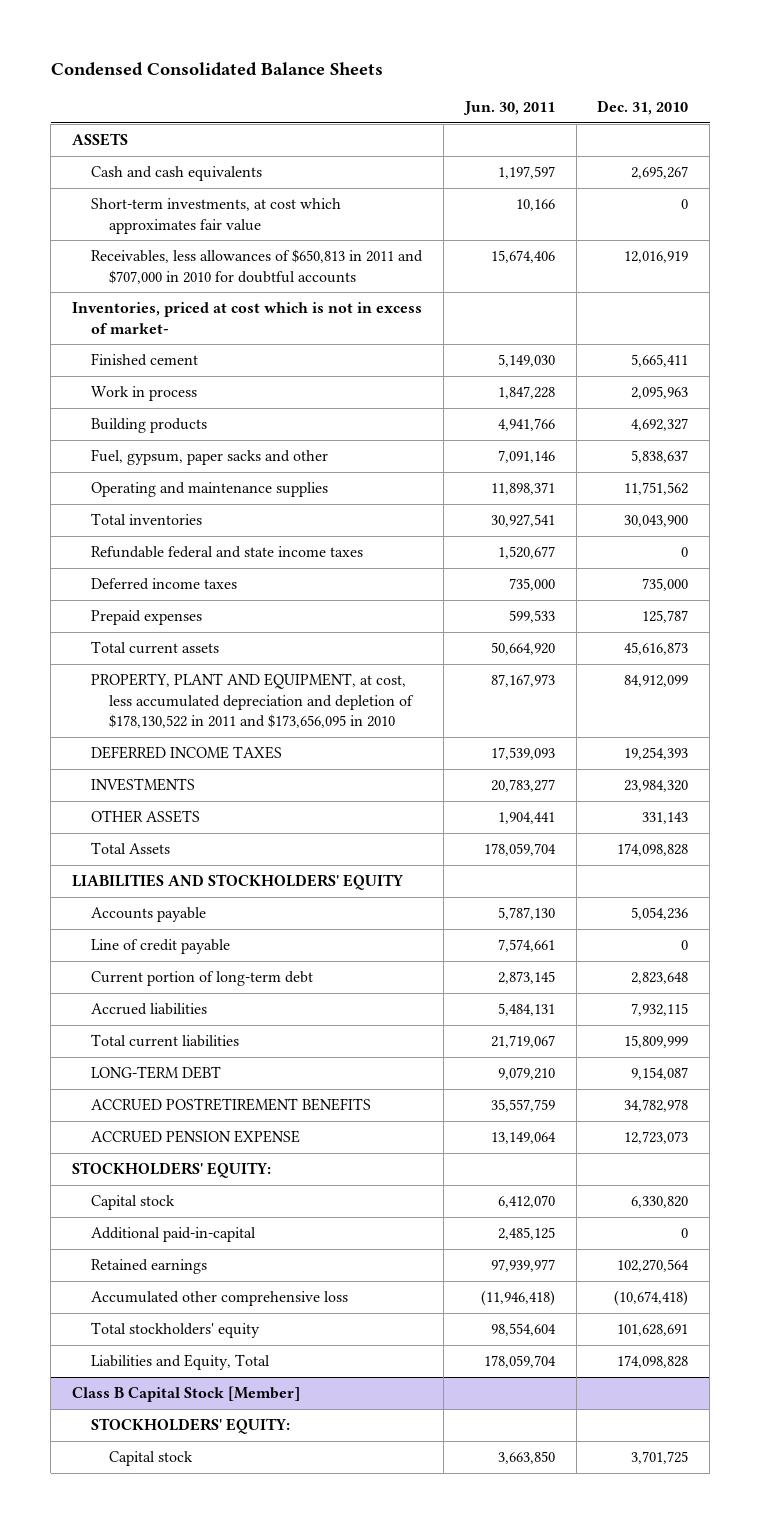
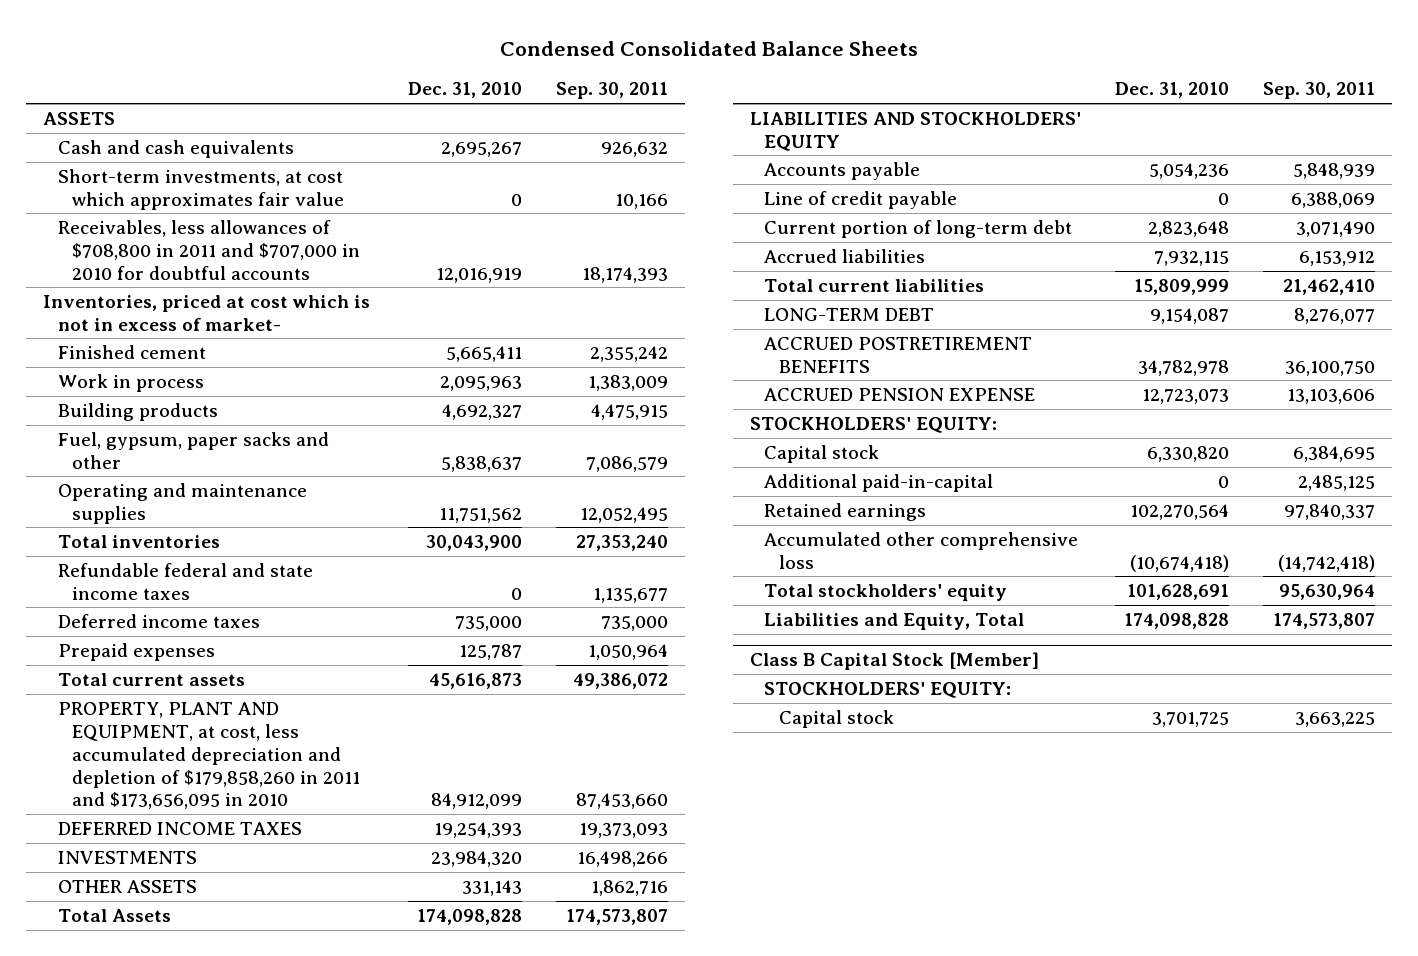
[462,101,555,116] Jun. 30, 2011 -> none
none -> [556,82,669,100] Sep. 30, 2011
[90,248,423,284] Receivables, less allowances of $650,813 in 2011 and $707,000 in 2010 for doubtful accounts -> [57,219,361,280] Receivables, less allowances of $708,800 in 2011 and $707,000 in 2010 for doubtful accounts
[90,672,415,729] PROPERTY, PLANT AND EQUIPMENT, at cost, less accumulated depreciation and depletion of $178,130,522 in 2011 and $173,656,095 in 2010 -> [57,701,361,810] PROPERTY, PLANT AND EQUIPMENT, at cost, less accumulated depreciation and depletion of $179,858,260 in 2011 and $173,656,095 in 2010

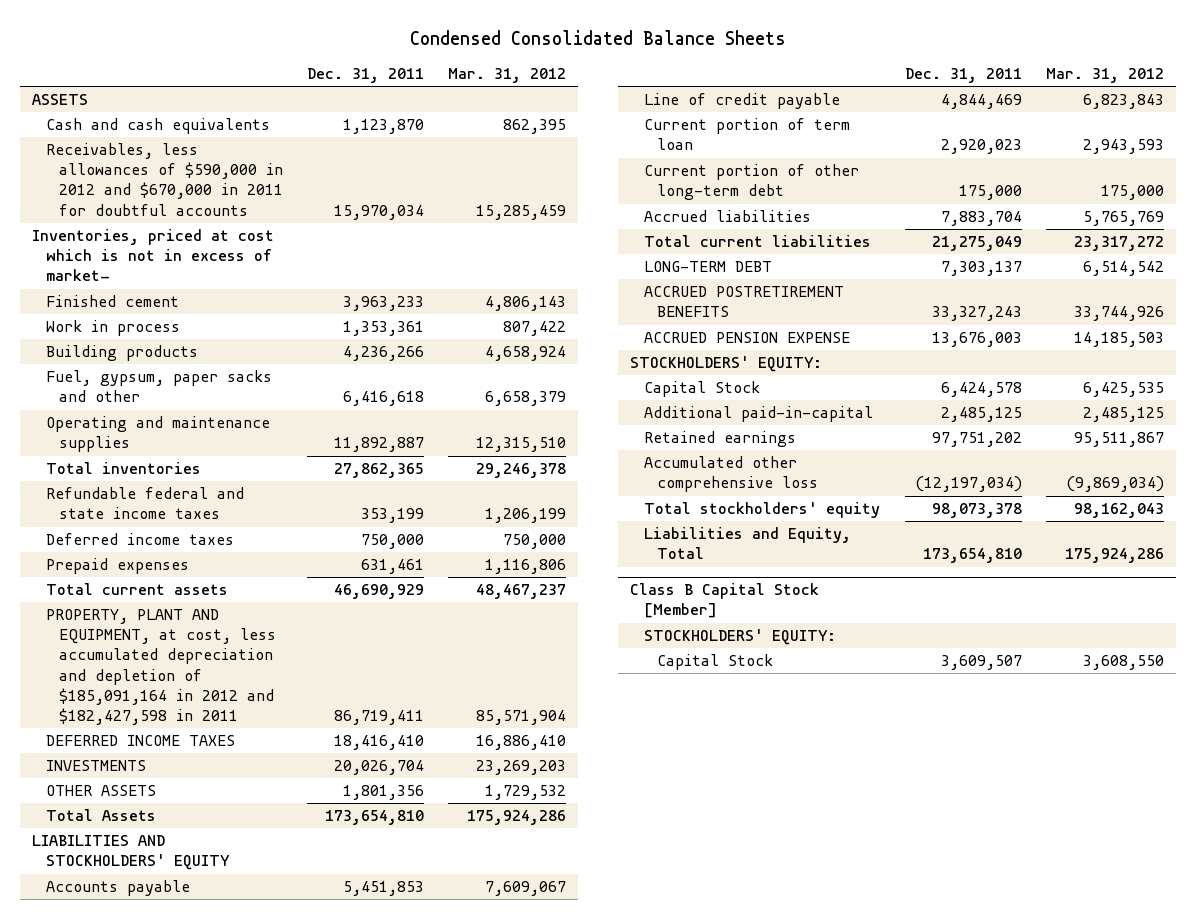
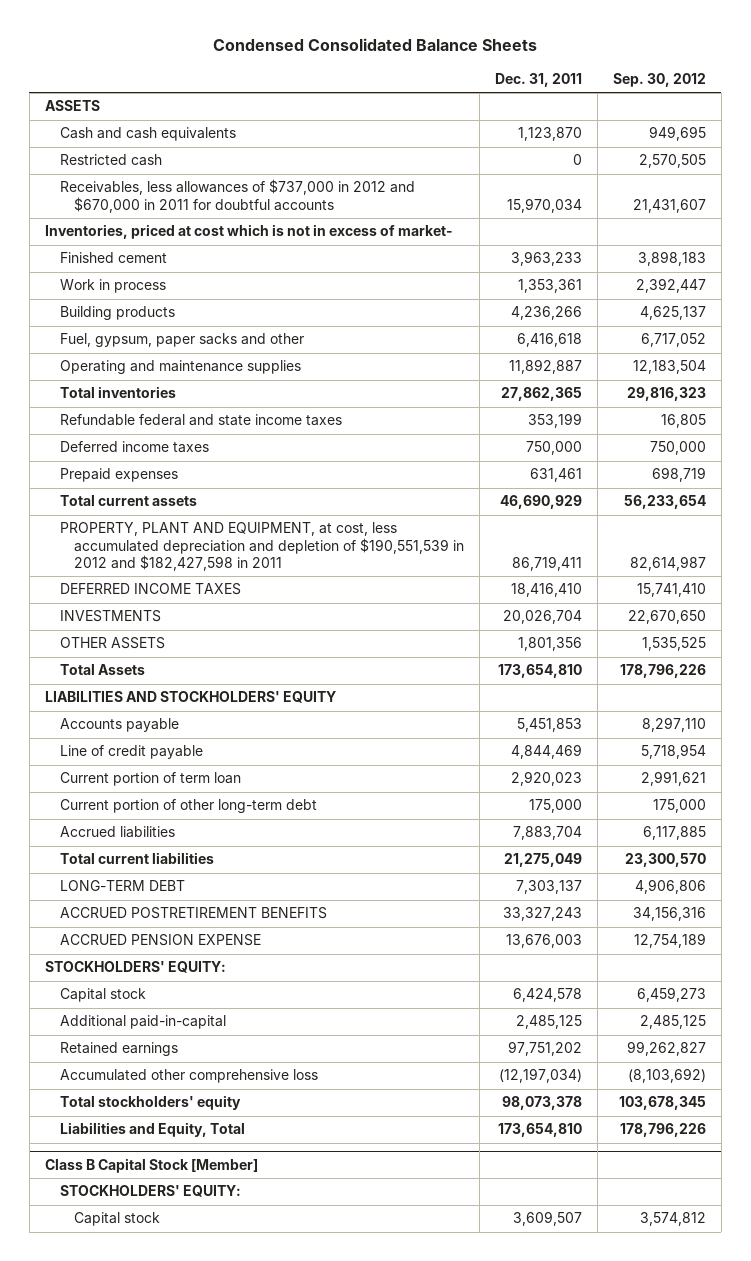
[448,68,567,84] Mar. 31, 2012 -> none
none -> [613,72,707,87] Sep. 30, 2012
none -> [59,154,162,167] Restricted cash
[45,143,284,216] Receivables, less allowances of $590,000 in 2012 and $670,000 in 2011 for doubtful accounts -> [59,179,415,213] Receivables, less allowances of $737,000 in 2012 and $670,000 in 2011 for doubtful accounts
[45,609,277,725] PROPERTY, PLANT AND EQUIPMENT, at cost, less accumulated depreciation and depletion of $185,091,164 in 2012 and $182,427,598 in 2011 -> [59,522,465,571] PROPERTY, PLANT AND EQUIPMENT, at cost, less accumulated depreciation and depletion of $190,551,539 in 2012 and $182,427,598 in 2011
[643,381,760,398] Capital Stock -> [59,988,146,1003] Capital stock
[657,654,774,671] Capital Stock -> [74,1212,161,1227] Capital stock

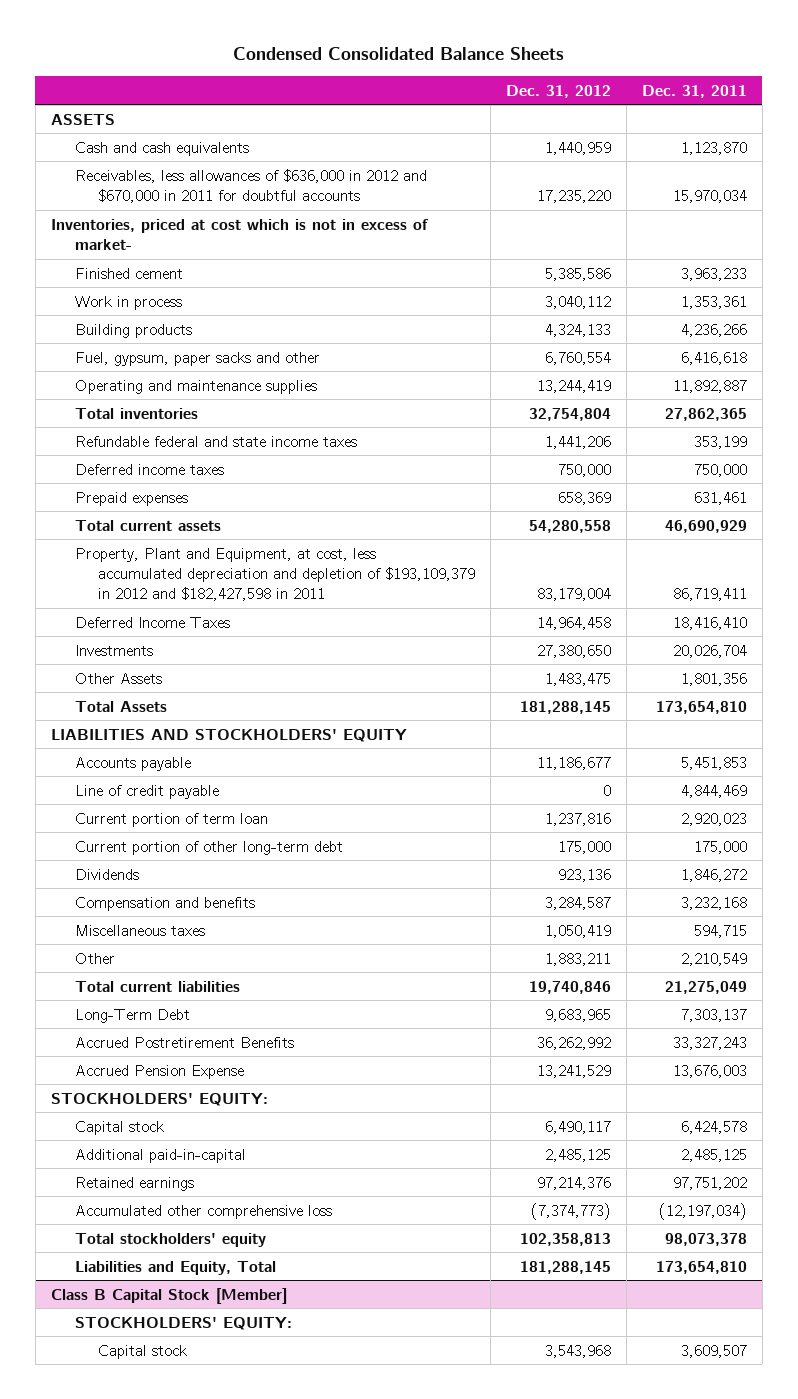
[613,72,707,87] Sep. 30, 2012 -> none
none -> [506,84,612,98] Dec. 31, 2012
[59,154,162,167] Restricted cash -> none
[59,179,415,213] Receivables, less allowances of $737,000 in 2012 and $670,000 in 2011 for doubtful accounts -> [74,168,427,203] Receivables, less allowances of $636,000 in 2012 and $670,000 in 2011 for doubtful accounts
[59,522,465,571] PROPERTY, PLANT AND EQUIPMENT, at cost, less accumulated depreciation and depletion of $190,551,539 in 2012 and $182,427,598 in 2011 -> [74,547,476,602] Property, Plant and Equipment, at cost, less accumulated depreciation and depletion of $193,109,379 in 2012 and $182,427,598 in 2011
[59,583,241,596] DEFERRED INCOME TAXES -> [74,616,230,628] Deferred Income Taxes
[59,610,161,623] INVESTMENTS -> [74,644,153,656] Investments
[59,637,165,650] OTHER ASSETS -> [74,672,162,684] Other Assets
[59,826,175,839] Accrued liabilities -> none
none -> [74,868,139,880] Dividends
none -> [74,896,255,911] Compensation and benefits
none -> [74,924,205,936] Miscellaneous taxes
none -> [74,952,115,964] Other
[59,880,185,892] LONG-TERM DEBT -> [74,1008,190,1023] Long-Term Debt
[59,907,327,920] ACCRUED POSTRETIREMENT BENEFITS -> [74,1036,294,1048] Accrued Postretirement Benefits
[59,934,261,947] ACCRUED PENSION EXPENSE -> [74,1064,244,1079] Accrued Pension Expense

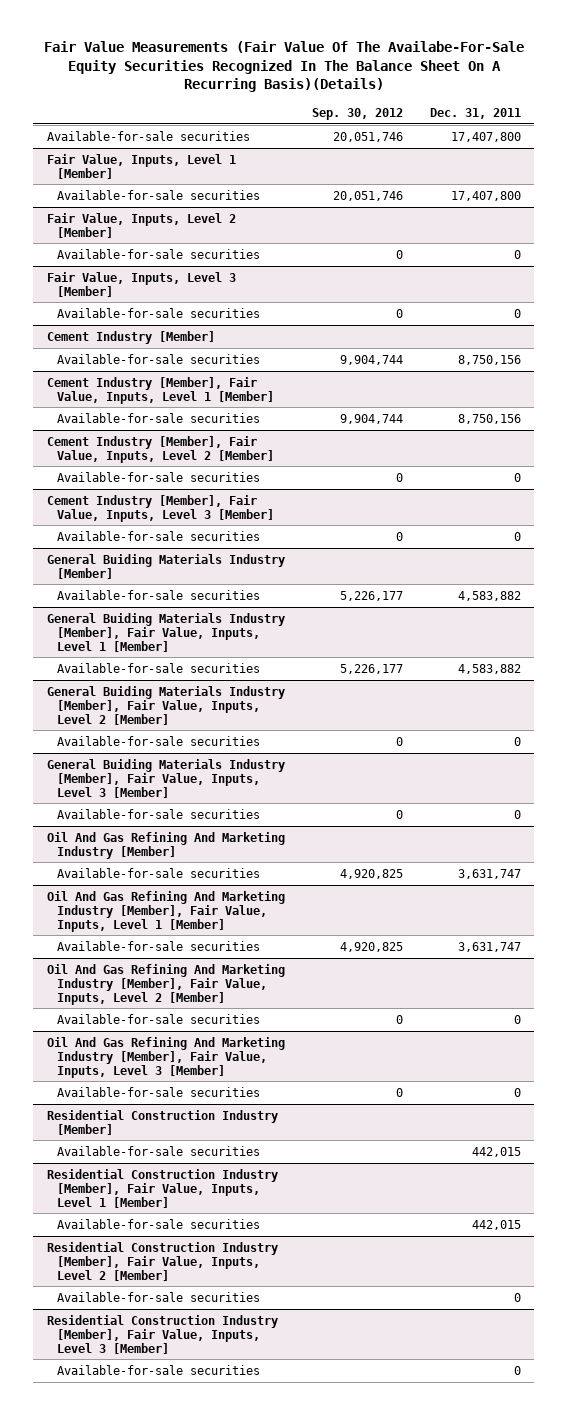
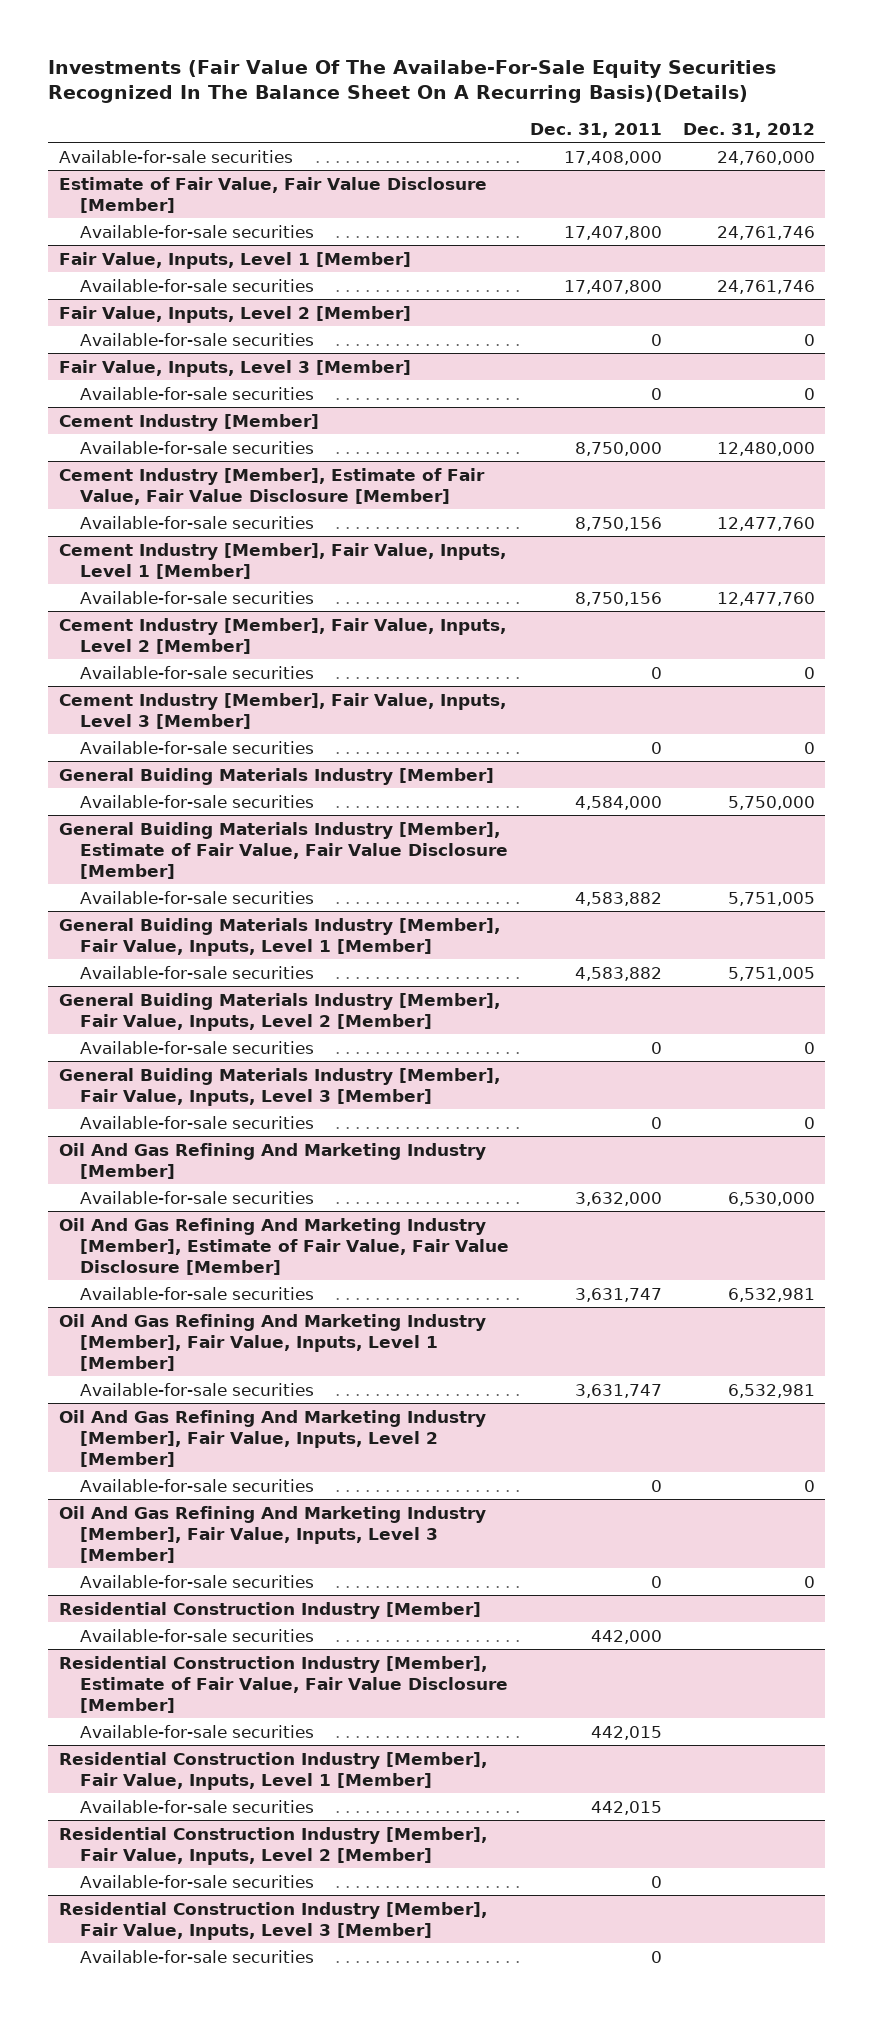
[43,40,524,93] Fair Value Measurements (Fair Value Of The Availabe-For-Sale Equity Securities Recognized In The Balance Sheet On A Recurring Basis)(Details) -> [48,59,777,103] Investments (Fair Value Of The Availabe-For-Sale Equity Securities Recognized In The Balance Sheet On A Recurring Basis)(Details)
[311,108,403,121] Sep. 30, 2012 -> none
none -> [682,122,815,138] Dec. 31, 2012
none -> [58,149,293,163] Available-for-sale securities
none -> [58,176,487,213] Estimate of Fair Value, Fair Value Disclosure [Member]
none -> [80,440,315,454] Available-for-sale securities
none -> [58,467,485,505] Cement Industry [Member], Estimate of Fair Value, Fair Value Disclosure [Member]
none -> [80,794,315,808] Available-for-sale securities
none -> [58,821,509,879] General Buiding Materials Industry [Member], Estimate of Fair Value, Fair Value Disclosure [Member]
none -> [80,1190,315,1204] Available-for-sale securities
none -> [58,1217,510,1275] Oil And Gas Refining And Marketing Industry [Member], Estimate of Fair Value, Fair Value Disclosure [Member]
none -> [80,1628,315,1642] Available-for-sale securities
none -> [58,1655,509,1713] Residential Construction Industry [Member], Estimate of Fair Value, Fair Value Disclosure [Member]

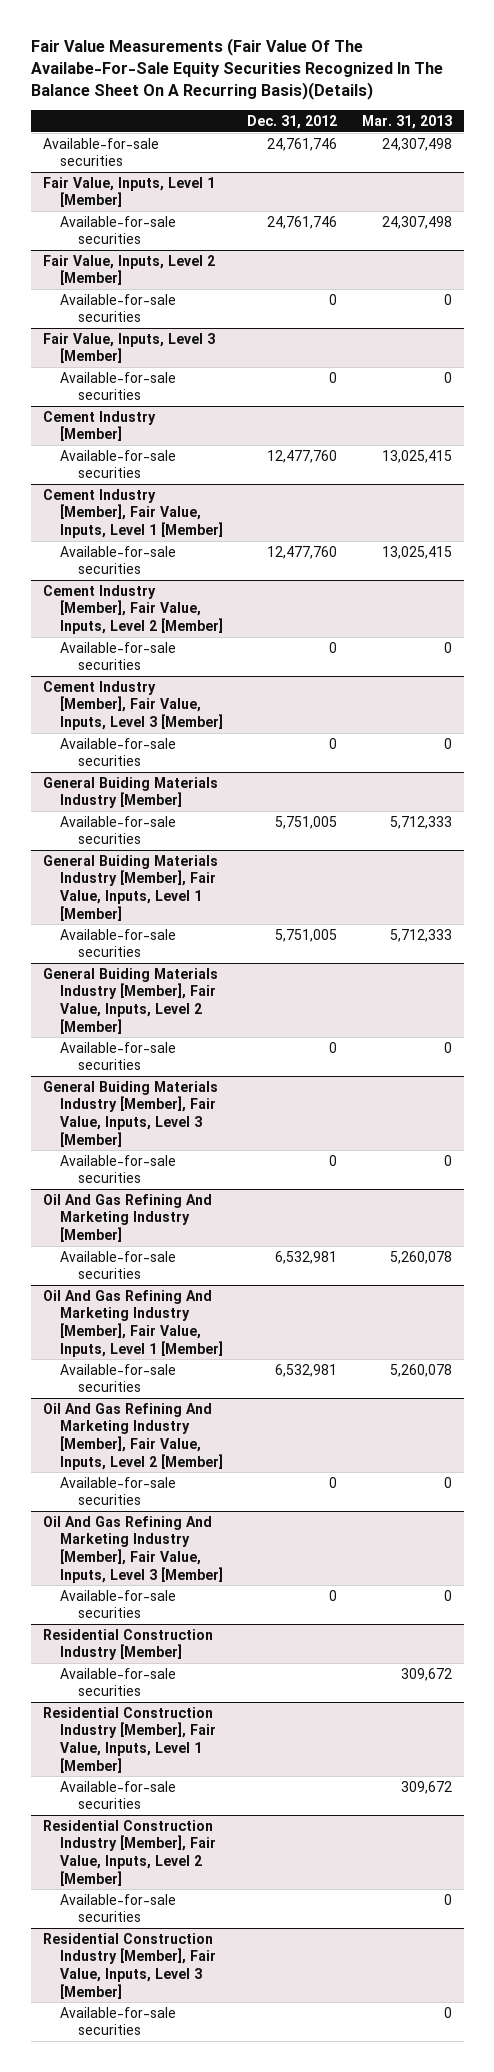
[48,59,777,103] Investments (Fair Value Of The Availabe-For-Sale Equity Securities Recognized In The Balance Sheet On A Recurring Basis)(Details) -> [30,38,443,100] Fair Value Measurements (Fair Value Of The Availabe-For-Sale Equity Securities Recognized In The Balance Sheet On A Recurring Basis)(Details)
[530,122,663,138] Dec. 31, 2011 -> none
none -> [361,114,452,129] Mar. 31, 2013
[58,149,293,163] Available-for-sale securities -> none
[58,176,487,213] Estimate of Fair Value, Fair Value Disclosure [Member] -> none
[80,440,315,454] Available-for-sale securities -> none
[58,467,485,505] Cement Industry [Member], Estimate of Fair Value, Fair Value Disclosure [Member] -> none
[80,794,315,808] Available-for-sale securities -> none
[58,821,509,879] General Buiding Materials Industry [Member], Estimate of Fair Value, Fair Value Disclosure [Member] -> none
[80,1190,315,1204] Available-for-sale securities -> none
[58,1217,510,1275] Oil And Gas Refining And Marketing Industry [Member], Estimate of Fair Value, Fair Value Disclosure [Member] -> none
[58,1655,509,1713] Residential Construction Industry [Member], Estimate of Fair Value, Fair Value Disclosure [Member] -> none
[80,1724,315,1738] Available-for-sale securities -> none

